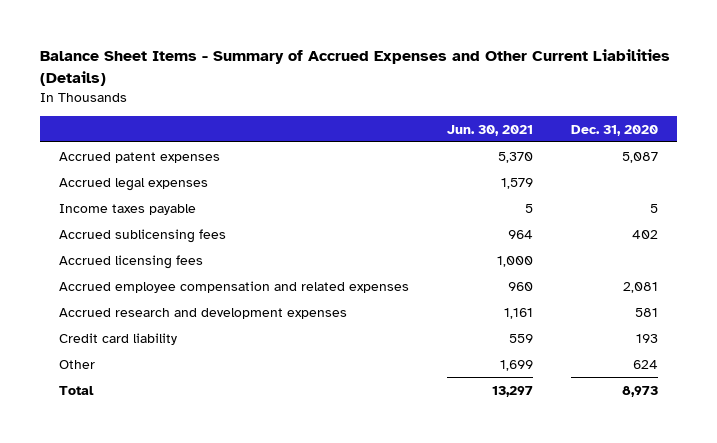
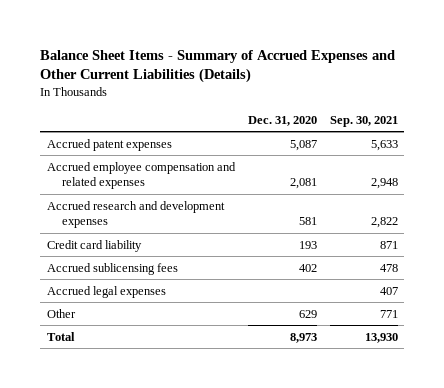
[446,124,533,136] Jun. 30, 2021 -> none
none -> [329,115,398,127] Sep. 30, 2021
[58,203,196,215] Income taxes payable -> none
[58,254,203,269] Accrued licensing fees -> none
[58,228,226,243] Accrued sublicensing fees -> [46,262,178,275] Accrued sublicensing fees
[58,177,208,191] Accrued legal expenses -> [46,285,166,298] Accrued legal expenses
[633,359,659,369] 624 -> [298,309,317,318] 629

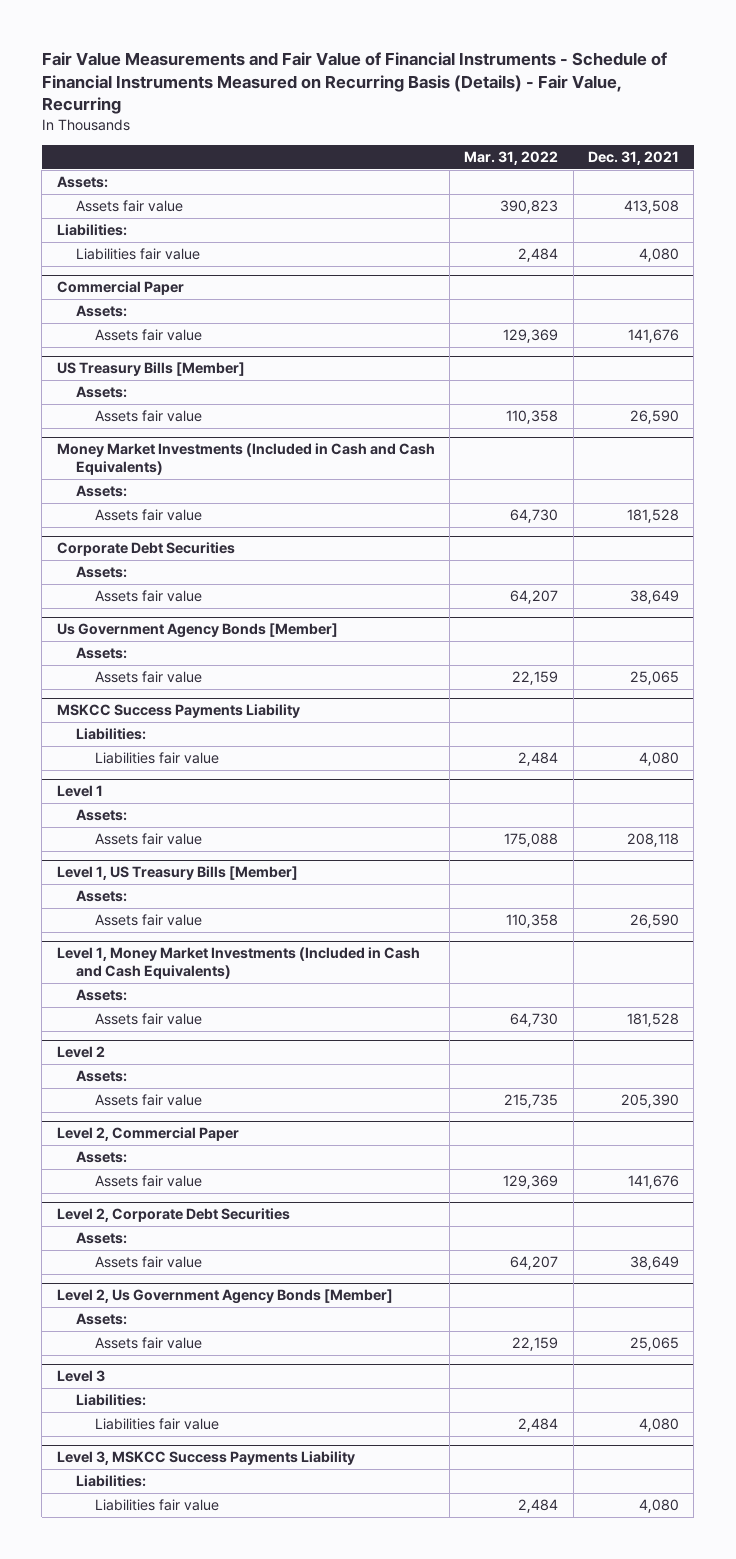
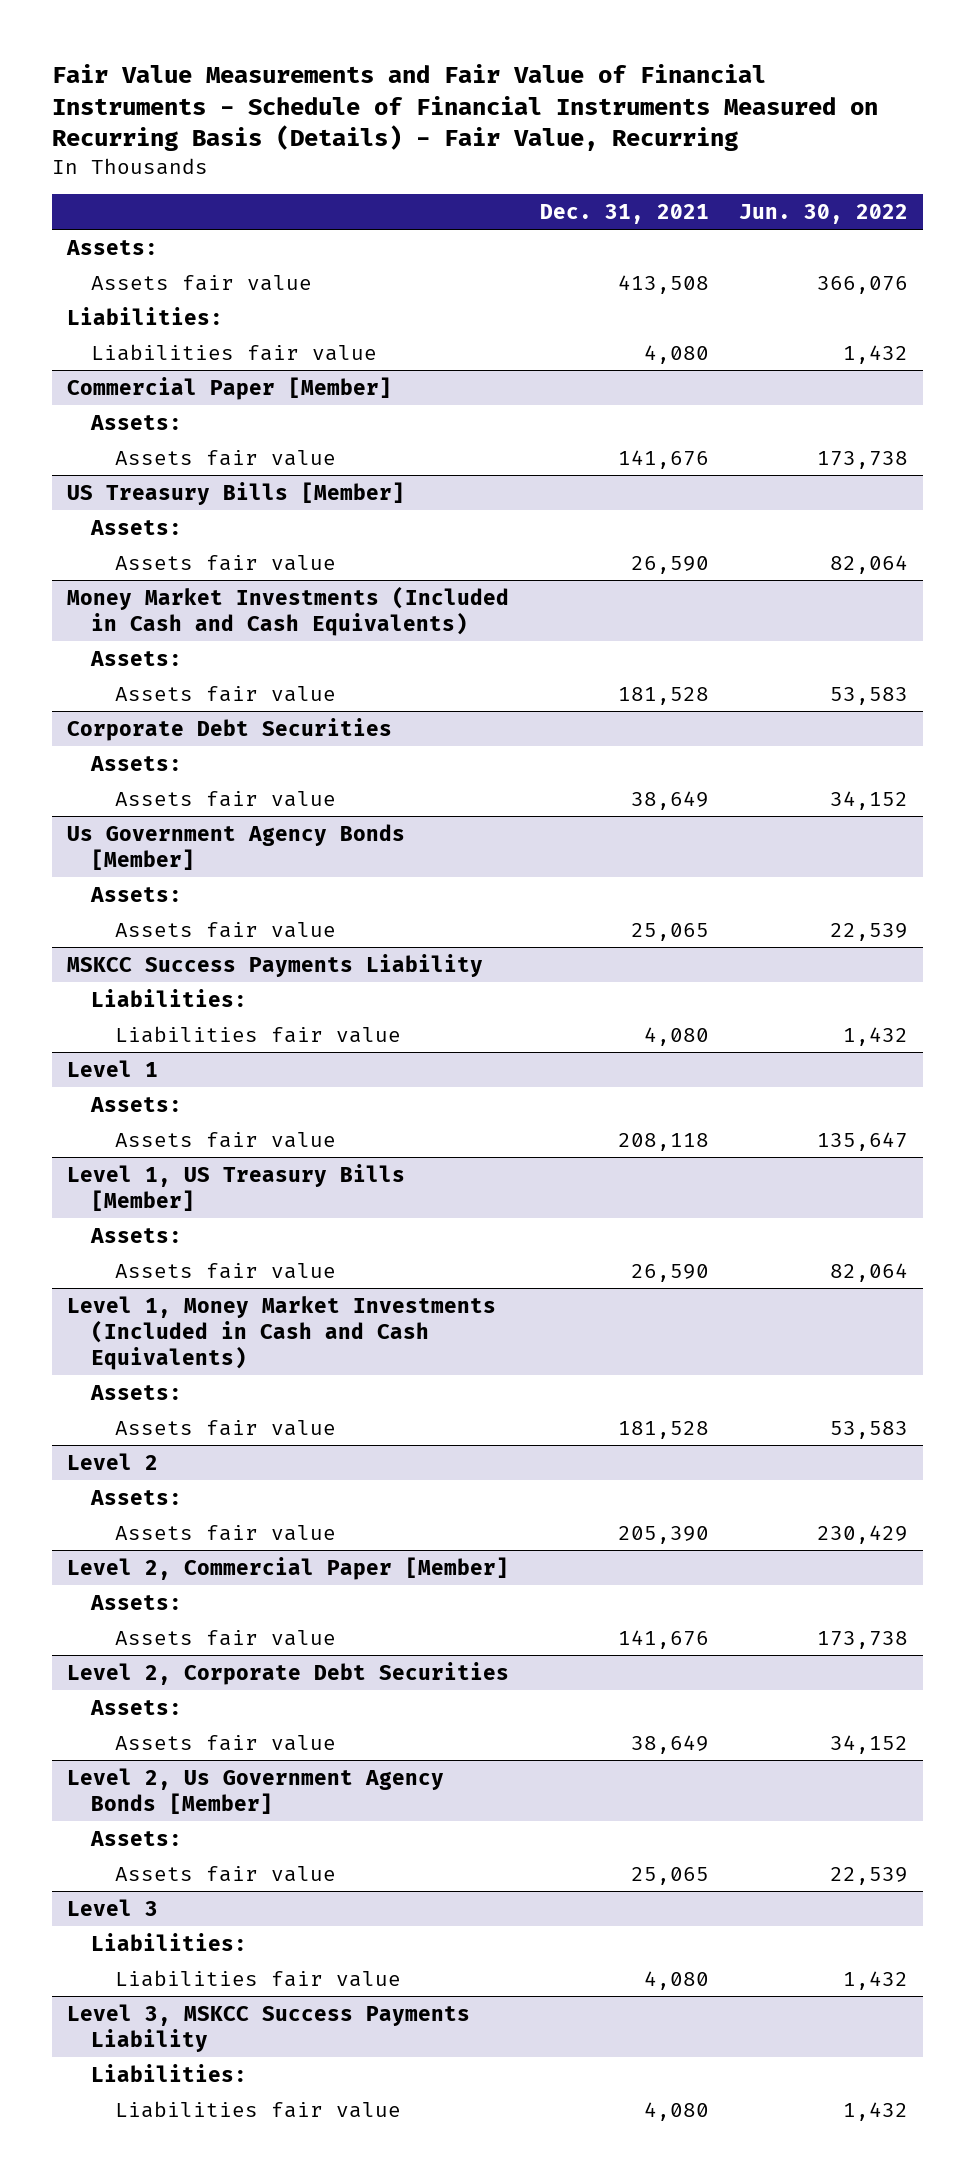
[464,151,559,166] Mar. 31, 2022 -> none
none -> [738,203,908,224] Jun. 30, 2022
[56,281,184,296] Commercial Paper -> [67,376,393,400] Commercial Paper [Member]
[56,1127,239,1142] Level 2, Commercial Paper -> [67,1556,510,1580] Level 2, Commercial Paper [Member]

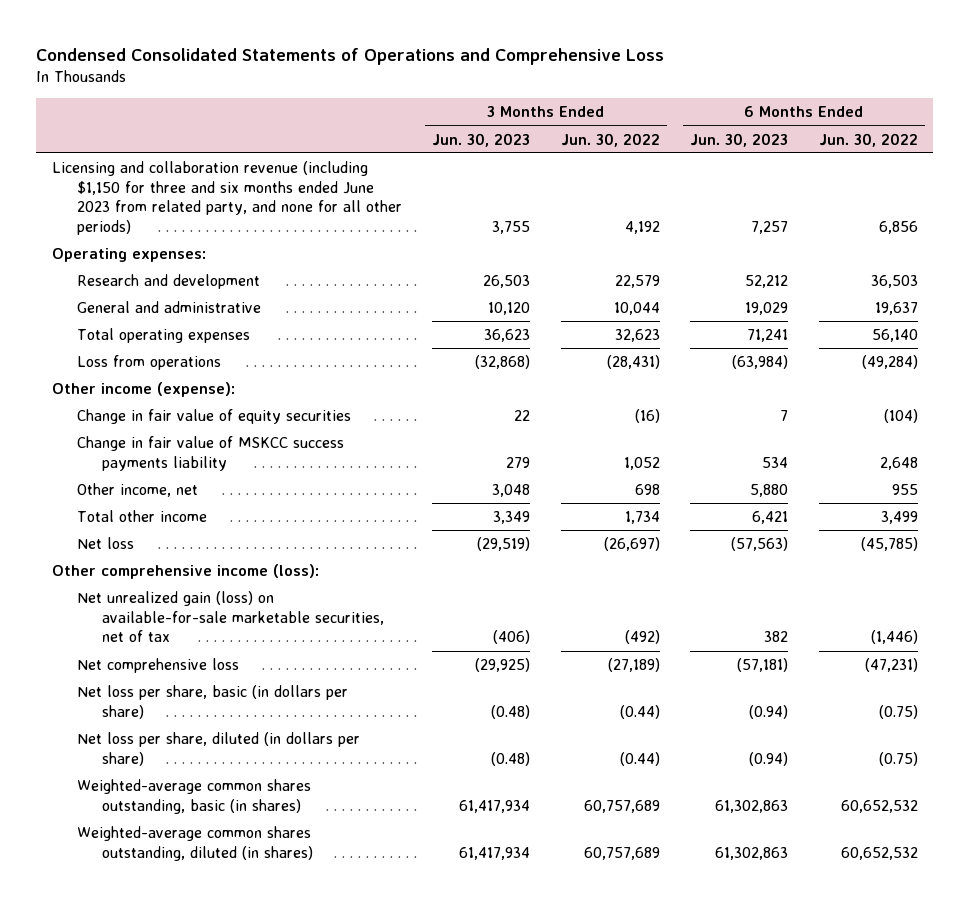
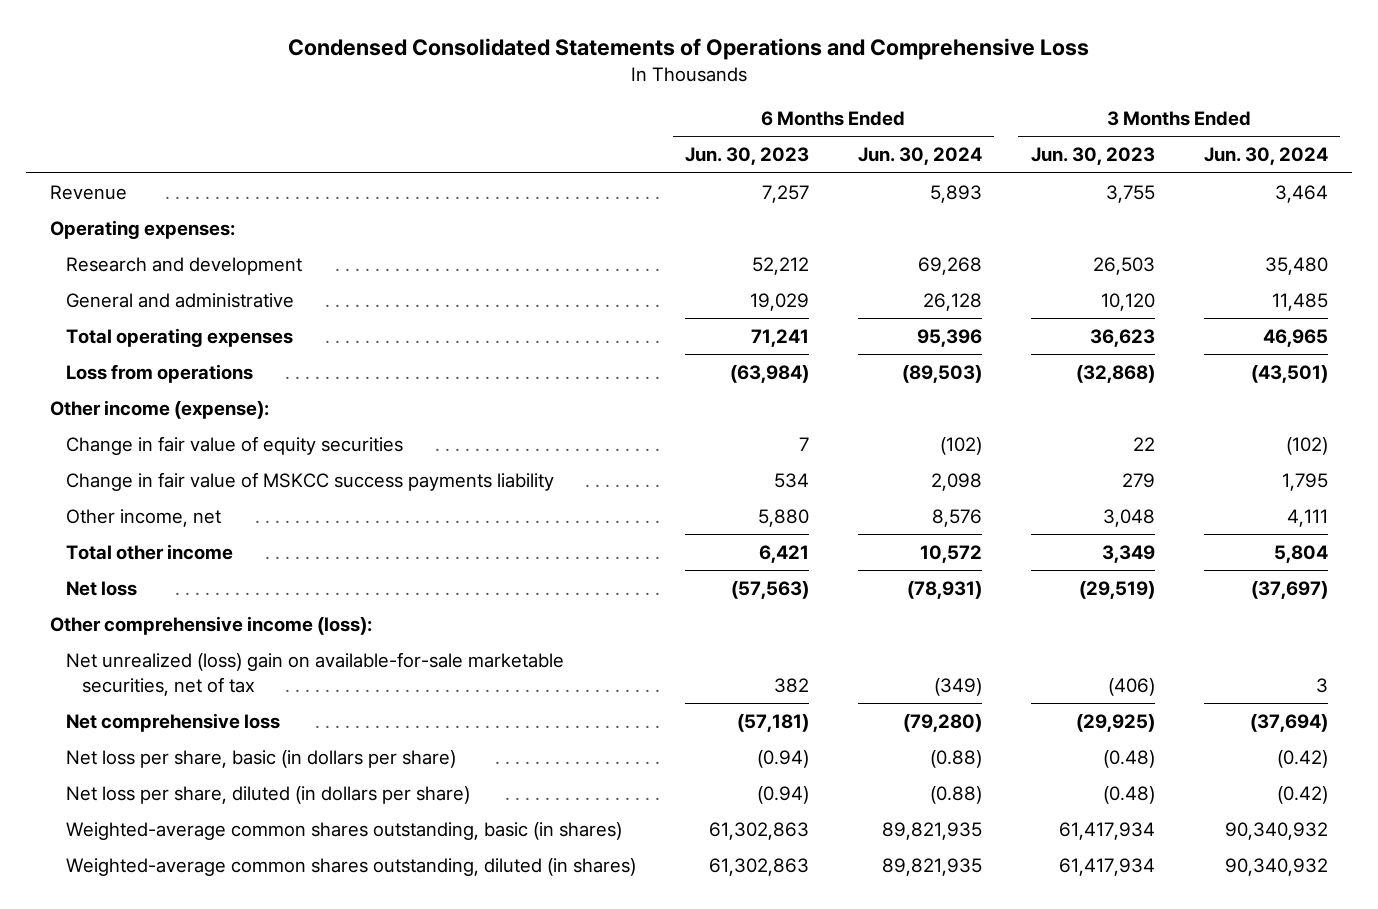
[560,132,660,147] Jun. 30, 2022 -> none
[818,132,918,147] Jun. 30, 2022 -> none
none -> [857,147,982,166] Jun. 30, 2024
none -> [1203,147,1328,166] Jun. 30, 2024
[51,161,402,236] Licensing and collaboration revenue (including $1,150 for three and six months ended June 2023 from related party, and none for all other periods) -> [50,184,128,200] Revenue
[76,591,385,643] Net unrealized gain (loss) on available-for-sale marketable securities, net of tax -> [65,651,564,696] Net unrealized (loss) gain on available-for-sale marketable securities, net of tax

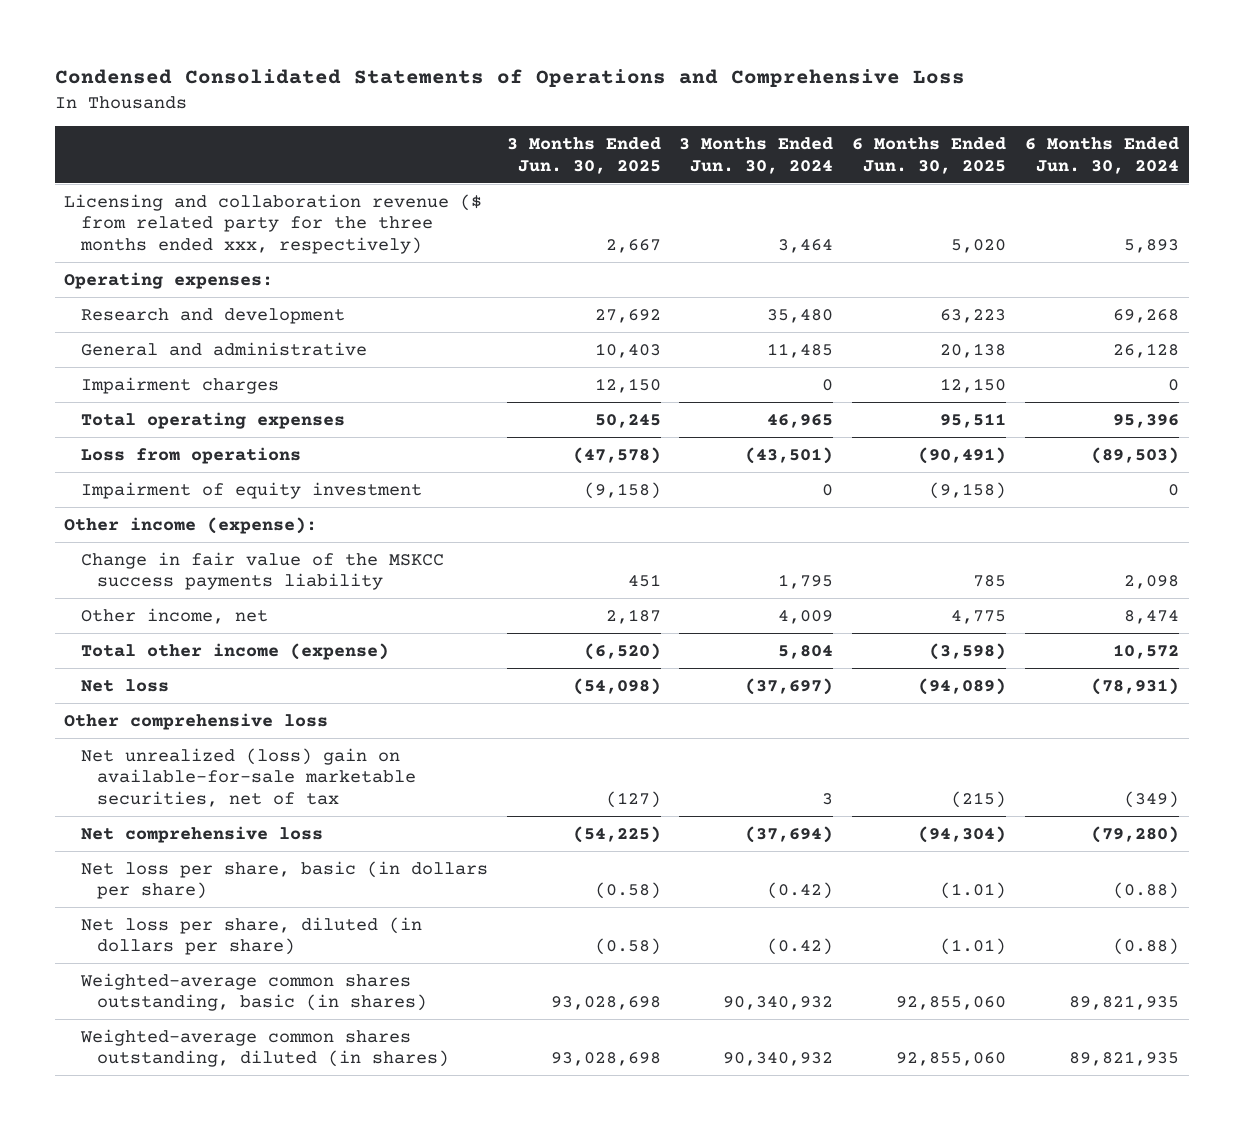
[684,147,809,166] Jun. 30, 2023 -> none
[1030,147,1155,166] Jun. 30, 2023 -> none
none -> [506,137,661,174] 3 Months Ended Jun. 30, 2025
none -> [852,137,1007,174] 6 Months Ended Jun. 30, 2025
[50,184,128,200] Revenue -> [64,193,483,254] Licensing and collaboration revenue ($ from related party for the three months ended xxx, respectively)
none -> [80,376,279,394] Impairment charges
none -> [80,481,422,499] Impairment of equity investment
[65,435,403,455] Change in fair value of equity securities -> none
[65,471,554,491] Change in fair value of MSKCC success payments liability -> [80,551,444,591] Change in fair value of the MSKCC success payments liability
[931,508,982,527] 8,576 -> [1124,609,1180,624] 8,474
[1286,508,1328,527] 4,111 -> [778,609,834,624] 4,009
[65,543,233,560] Total other income -> [80,642,389,660] Total other income (expense)
[50,615,373,635] Other comprehensive income (loss): -> [64,712,329,730] Other comprehensive loss

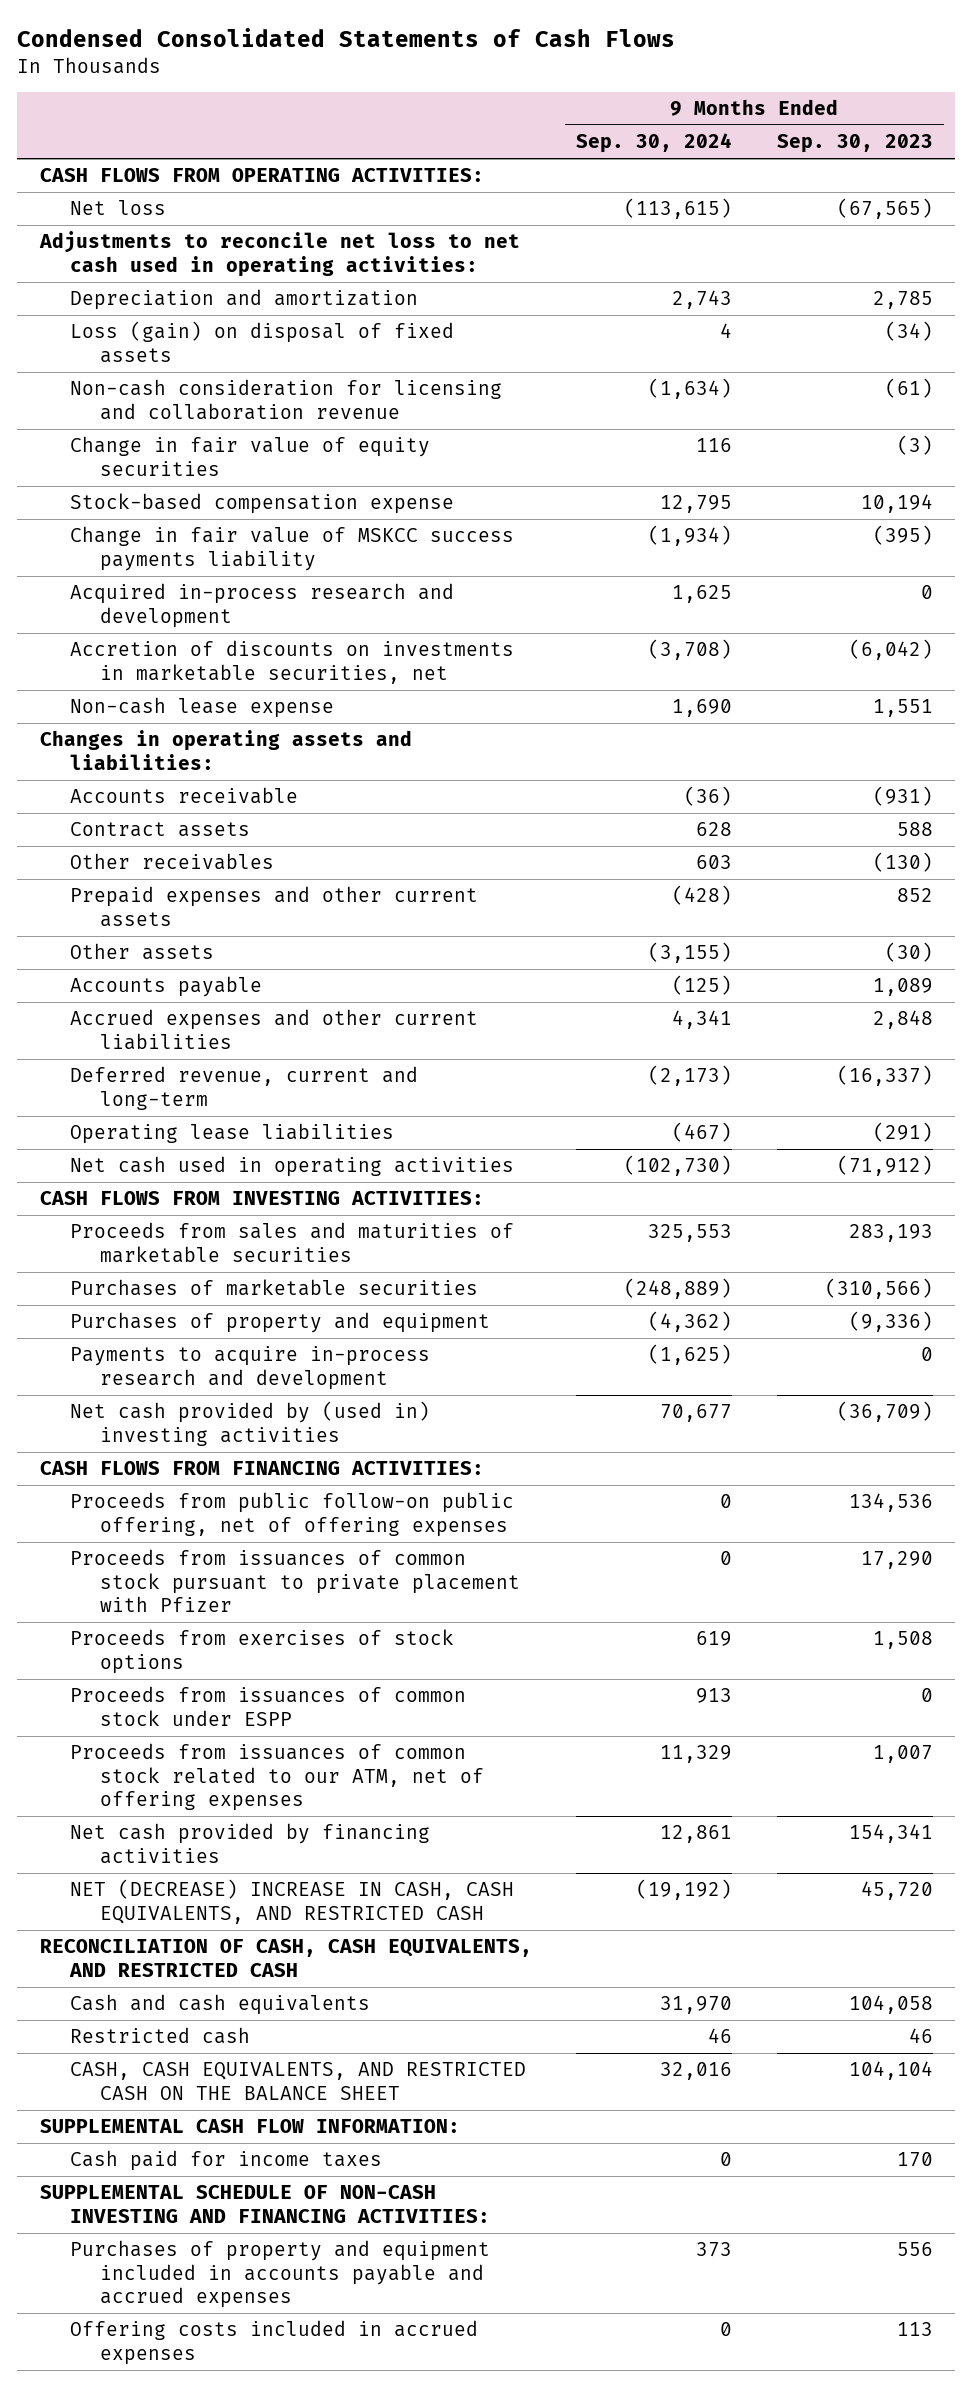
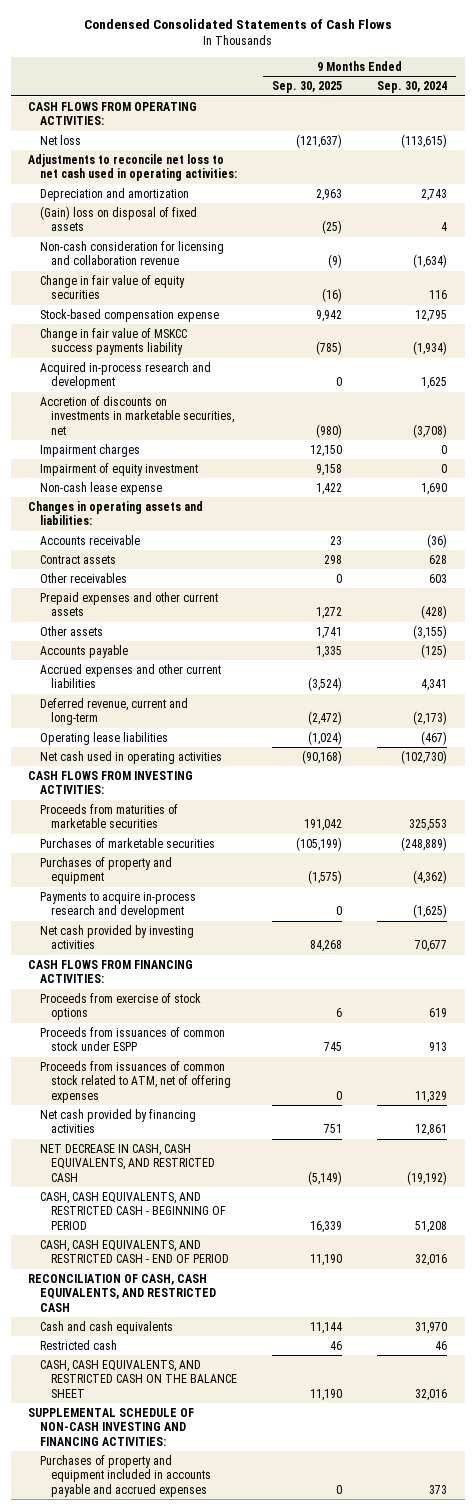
[776,134,933,154] Sep. 30, 2023 -> none
none -> [272,81,343,94] Sep. 30, 2025
[69,321,454,363] Loss (gain) on disposal of fixed assets -> [39,205,197,232] (Gain) loss on disposal of fixed assets
none -> [39,443,140,457] Impairment charges
none -> [39,462,198,476] Impairment of equity investment
[69,1222,514,1263] Proceeds from sales and maturities of marketable securities -> [39,803,178,829] Proceeds from maturities of marketable securities
[69,1401,430,1446] Net cash provided by (used in) investing activities -> [39,924,194,950] Net cash provided by investing activities
[69,1492,514,1537] Proceeds from public follow-on public offering, net of offering expenses -> none
[69,1549,520,1613] Proceeds from issuances of common stock pursuant to private placement with Pfizer -> none
[69,1629,454,1674] Proceeds from exercises of stock options -> [39,992,201,1021] Proceeds from exercise of stock options
[69,1743,484,1812] Proceeds from issuances of common stock related to our ATM, net of offering expenses -> [39,1060,231,1103] Proceeds from issuances of common stock related to ATM, net of offering expenses
[69,1879,514,1924] NET (DECREASE) INCREASE IN CASH, CASH EQUIVALENTS, AND RESTRICTED CASH -> [39,1143,215,1182] NET DECREASE IN CASH, CASH EQUIVALENTS, AND RESTRICTED CASH
none -> [39,1191,226,1230] CASH, CASH EQUIVALENTS, AND RESTRICTED CASH - BEGINNING OF PERIOD
none -> [39,1239,229,1264] CASH, CASH EQUIVALENTS, AND RESTRICTED CASH - END OF PERIOD
[39,2119,460,2134] SUPPLEMENTAL CASH FLOW INFORMATION: -> none
[69,2150,382,2172] Cash paid for income taxes -> none
[69,2320,478,2365] Offering costs included in accrued expenses -> none

